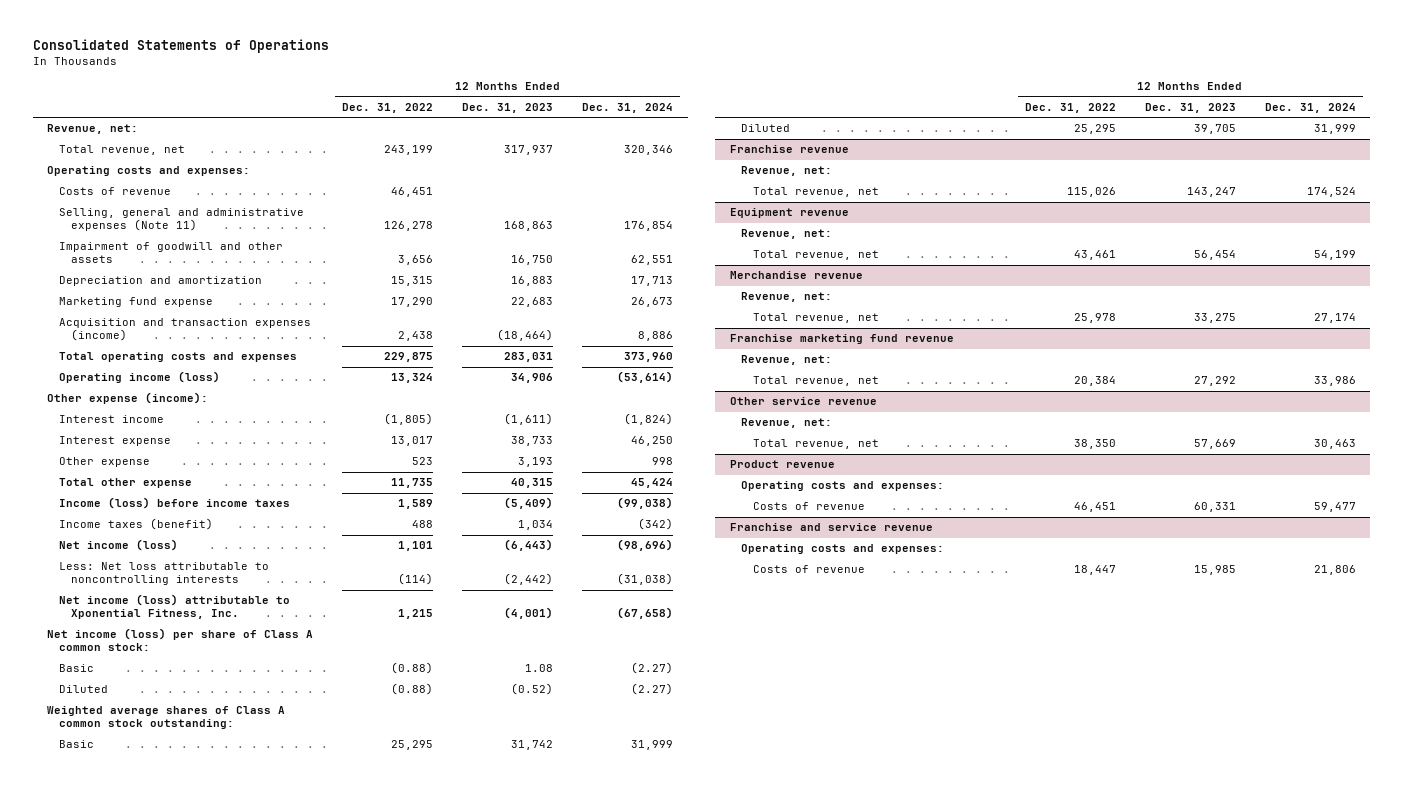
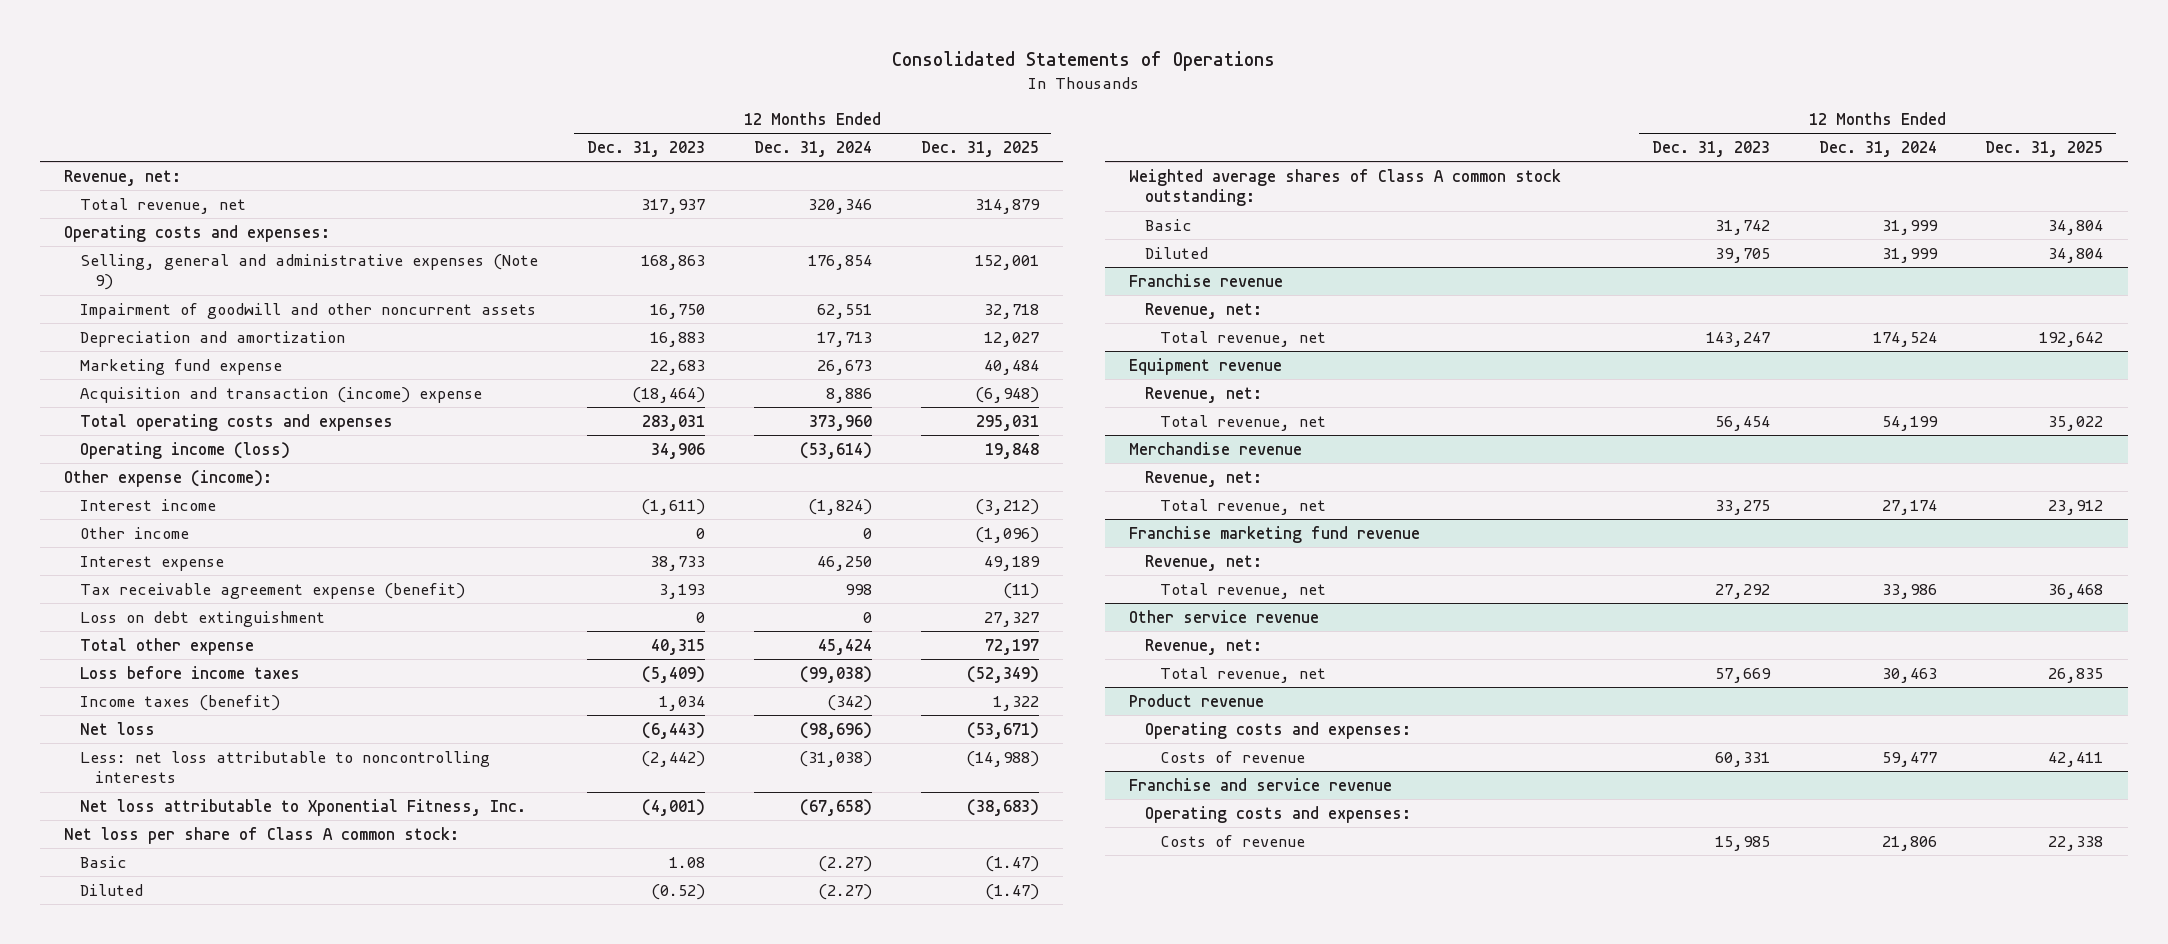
[342,102,434,113] Dec. 31, 2022 -> none
none -> [920,141,1039,158] Dec. 31, 2025
[59,187,172,196] Costs of revenue -> none
[59,208,305,232] Selling, general and administrative expenses (Note 11) -> [79,253,538,291] Selling, general and administrative expenses (Note 9)
[59,242,284,264] Impairment of goodwill and other assets -> [79,302,536,319] Impairment of goodwill and other noncurrent assets
[59,318,312,342] Acquisition and transaction expenses (income) -> [79,386,482,403] Acquisition and transaction (income) expense
none -> [79,526,189,539] Other income
[59,457,151,468] Other expense -> [79,582,465,599] Tax receivable agreement expense (benefit)
none -> [79,610,325,627] Loss on debt extinguishment
[59,497,291,510] Income (loss) before income taxes -> [79,665,300,679] Loss before income taxes
[59,539,179,552] Net income (loss) -> [79,721,155,735] Net loss
[59,562,270,586] Less: Net loss attributable to noncontrolling interests -> [79,750,490,784] Less: net loss attributable to noncontrolling interests
[59,594,291,620] Net income (loss) attributable to Xponential Fitness, Inc. -> [79,798,526,816] Net loss attributable to Xponential Fitness, Inc.
[47,628,314,652] Net income (loss) per share of Class A common stock: -> [64,826,460,844] Net loss per share of Class A common stock:

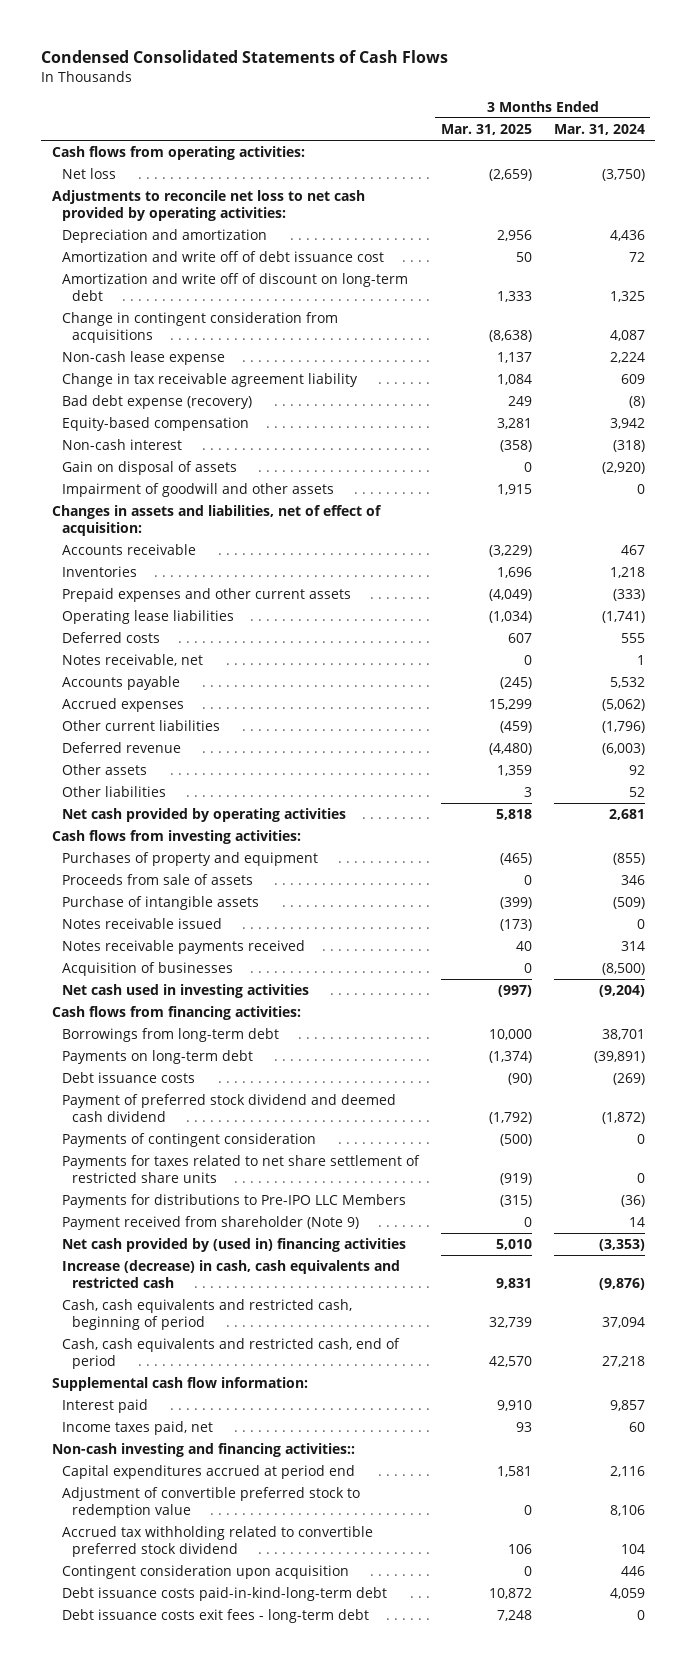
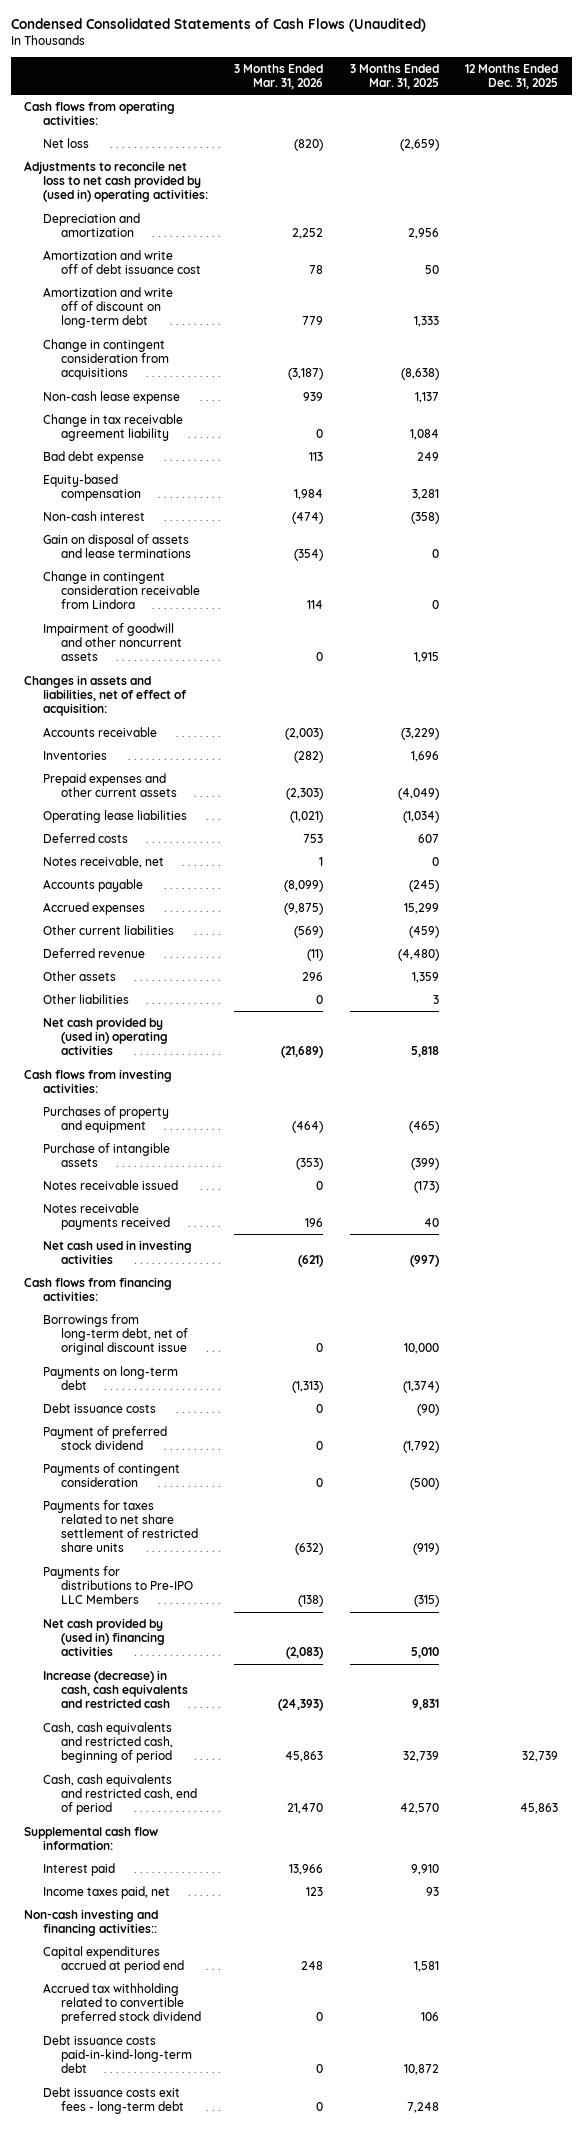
[40,49,448,63] Condensed Consolidated Statements of Cash Flows -> [10,18,426,33] Condensed Consolidated Statements of Cash Flows (Unaudited)
[553,123,645,135] Mar. 31, 2024 -> none
none -> [234,63,324,90] 3 Months Ended Mar. 31, 2026
none -> [465,63,559,90] 12 Months Ended Dec. 31, 2025
[51,190,365,222] Adjustments to reconcile net loss to net cash provided by operating activities: -> [24,160,208,203] Adjustments to reconcile net loss to net cash provided by (used in) operating activities:
[62,395,253,410] Bad debt expense (recovery) -> [42,450,144,464] Bad debt expense
[62,461,238,476] Gain on disposal of assets -> [42,533,192,558] Gain on disposal of assets and lease terminations
none -> [42,570,201,610] Change in contingent consideration receivable from Lindora
[62,483,335,498] Impairment of goodwill and other assets -> [42,622,183,662] Impairment of goodwill and other noncurrent assets
[62,808,347,823] Net cash provided by operating activities -> [42,1016,169,1056] Net cash provided by (used in) operating activities
[62,874,254,886] Proceeds from sale of assets -> none
[62,962,234,977] Acquisition of businesses -> none
[62,1028,280,1043] Borrowings from long-term debt -> [42,1313,189,1356] Borrowings from long-term debt, net of original discount issue
[62,1094,397,1123] Payment of preferred stock dividend and deemed cash dividend -> [42,1425,167,1450] Payment of preferred stock dividend
[62,1216,360,1231] Payment received from shareholder (Note 9) -> none
[62,1487,361,1519] Adjustment of convertible preferred stock to redemption value -> none
[62,1565,350,1580] Contingent consideration upon acquisition -> none

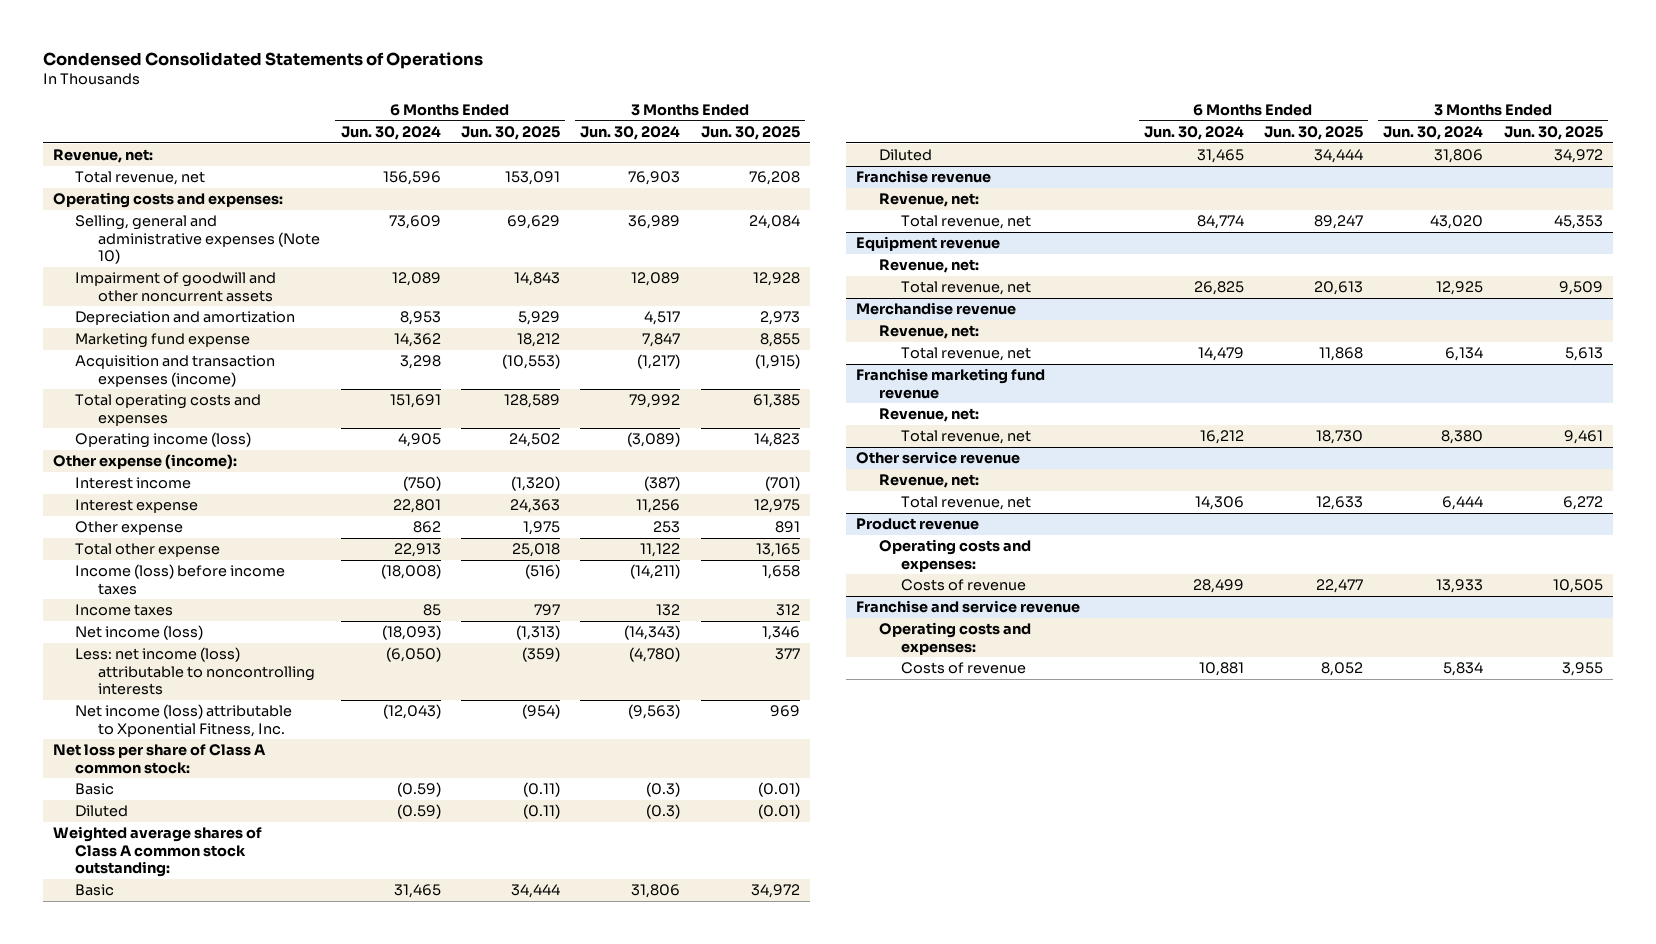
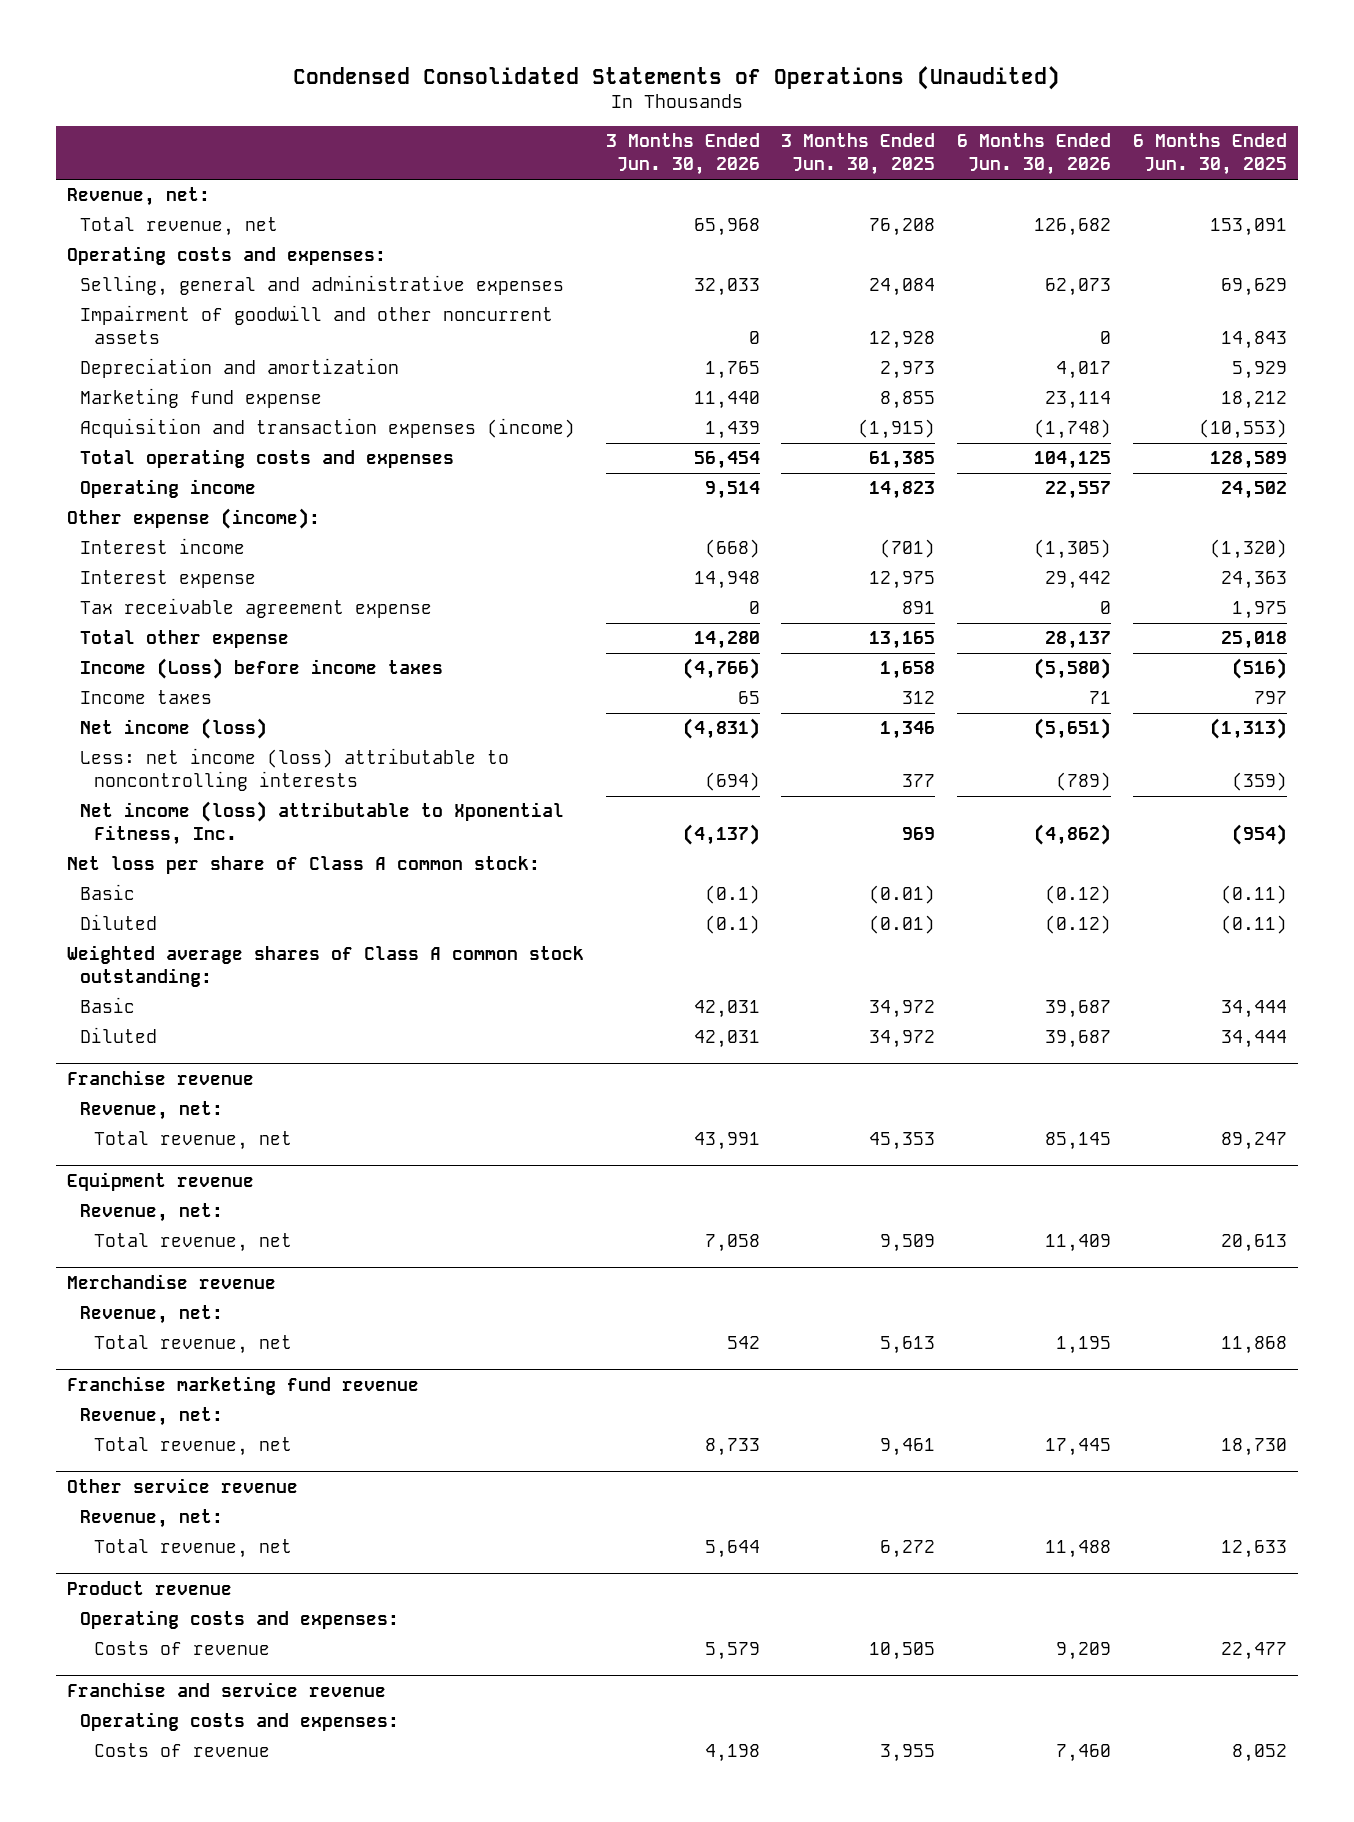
[42,51,483,69] Condensed Consolidated Statements of Operations -> [292,65,1060,90] Condensed Consolidated Statements of Operations (Unaudited)
[340,125,441,140] Jun. 30, 2024 -> none
[580,125,681,140] Jun. 30, 2024 -> none
none -> [605,133,760,176] 3 Months Ended Jun. 30, 2026
none -> [957,133,1112,176] 6 Months Ended Jun. 30, 2026
[75,215,321,265] Selling, general and administrative expenses (Note 10) -> [80,275,565,297] Selling, general and administrative expenses
[75,432,252,449] Operating income (loss) -> [80,479,257,499] Operating income
[75,521,184,536] Other expense -> [80,598,433,619] Tax receivable agreement expense
[75,564,286,595] Income (loss) before income taxes -> [80,658,444,680] Income (Loss) before income taxes

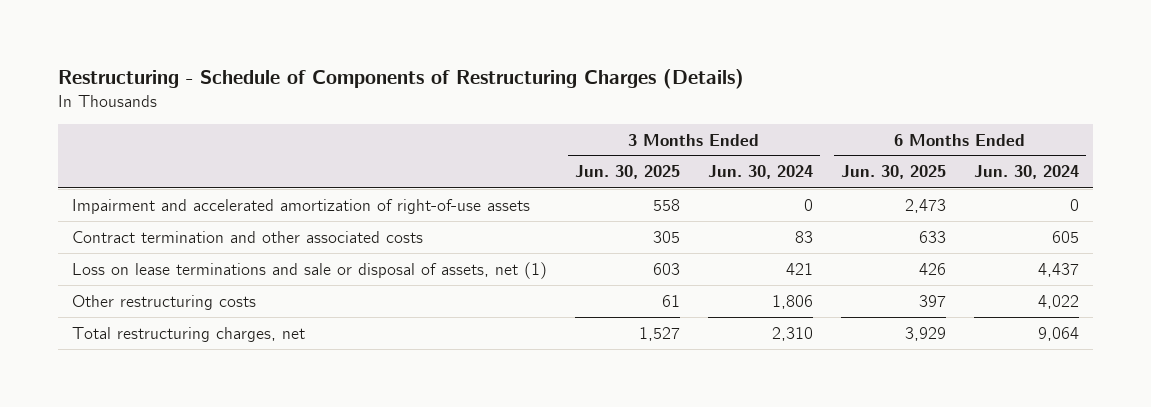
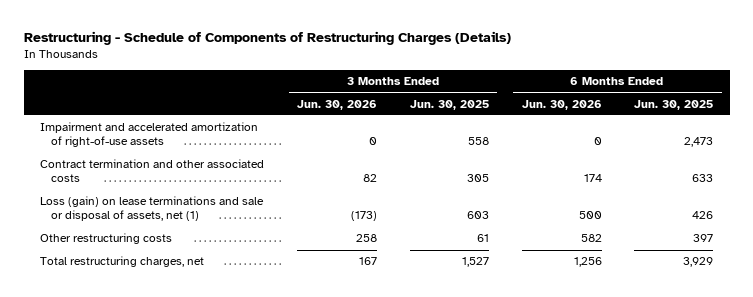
[707,165,813,180] Jun. 30, 2024 -> none
[973,165,1079,180] Jun. 30, 2024 -> none
none -> [296,99,377,110] Jun. 30, 2026
none -> [521,99,602,110] Jun. 30, 2026
[72,261,548,279] Loss on lease terminations and sale or disposal of assets, net (1) -> [40,196,265,222] Loss (gain) on lease terminations and sale or disposal of assets, net (1)

